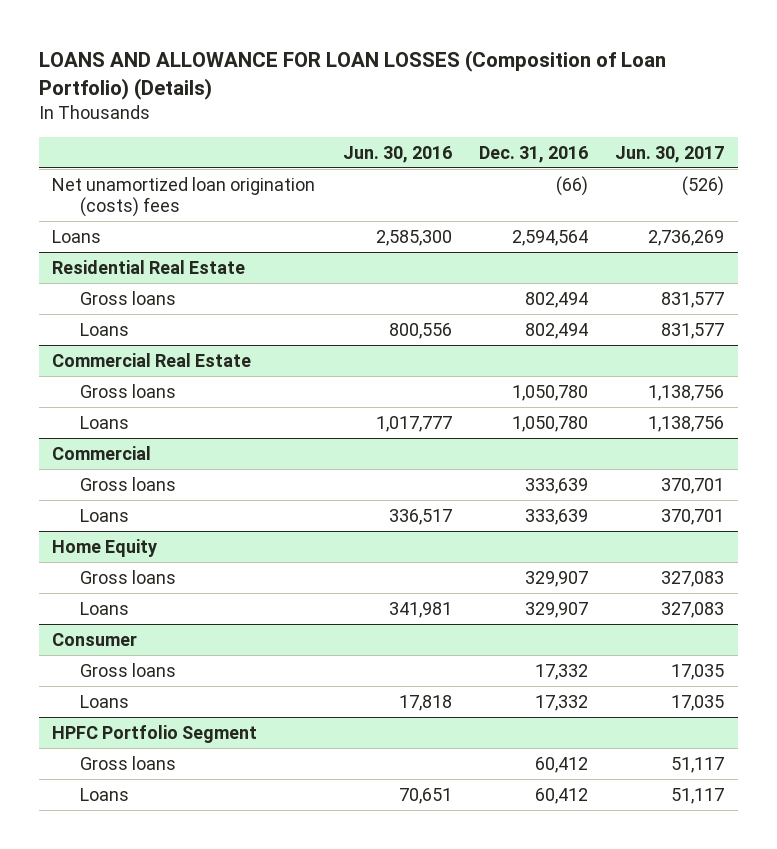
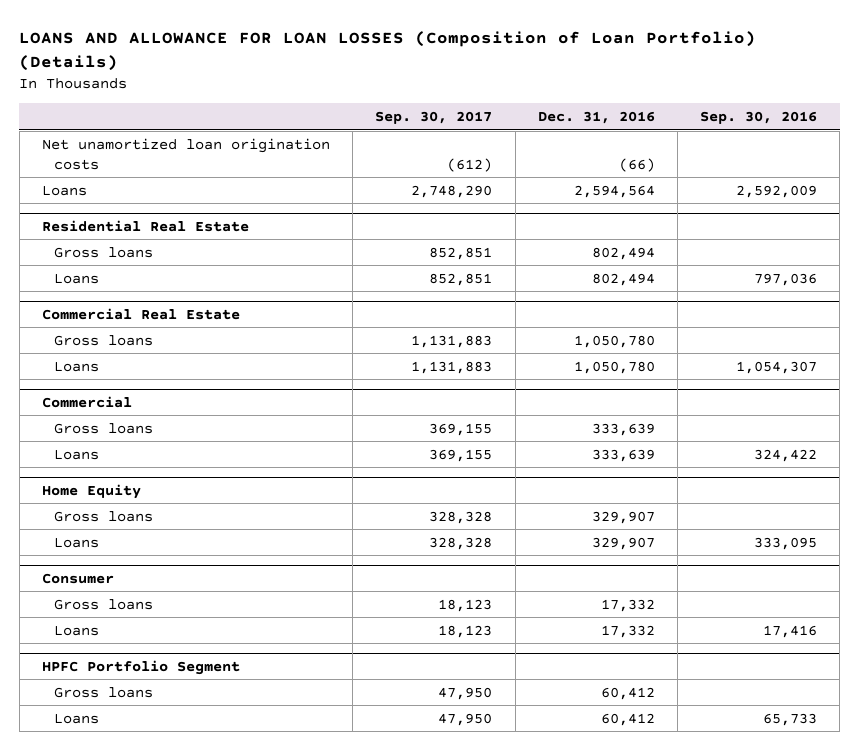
[342,145,452,163] Jun. 30, 2016 -> none
[615,145,725,163] Jun. 30, 2017 -> none
none -> [375,111,493,125] Sep. 30, 2017
none -> [700,111,818,125] Sep. 30, 2016
[52,176,316,217] Net unamortized loan origination (costs) fees -> [42,137,331,170] Net unamortized loan origination costs

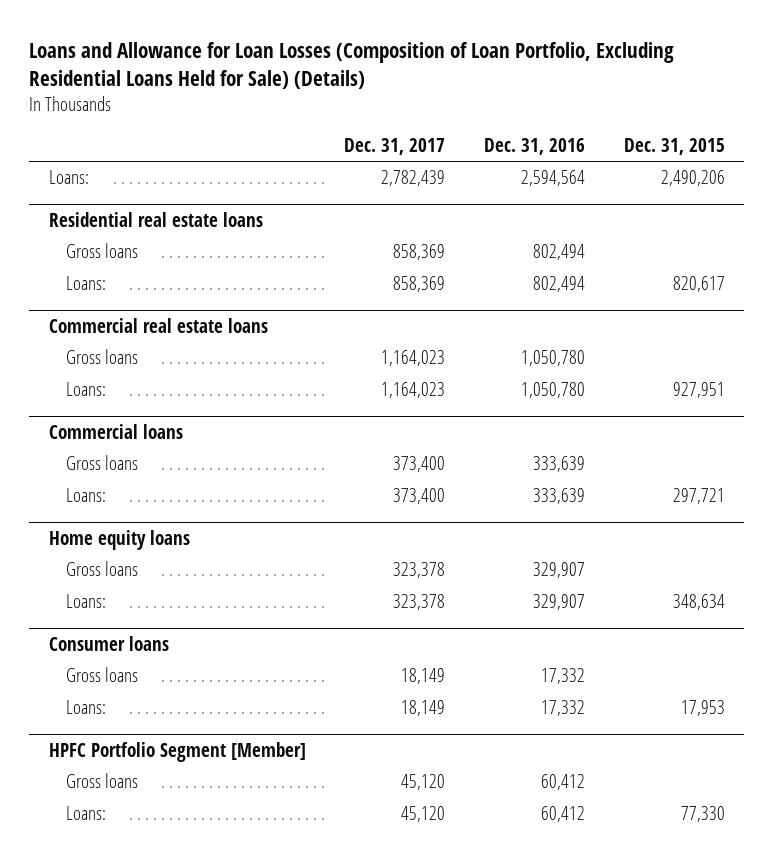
[19,31,757,72] LOANS AND ALLOWANCE FOR LOAN LOSSES (Composition of Loan Portfolio) (Details) -> [29,41,675,90] Loans and Allowance for Loan Losses (Composition of Loan Portfolio, Excluding Residential Loans Held for Sale) (Details)
[375,111,493,125] Sep. 30, 2017 -> none
[700,111,818,125] Sep. 30, 2016 -> none
none -> [344,137,446,155] Dec. 31, 2017
none -> [623,137,725,155] Dec. 31, 2015
[42,137,331,170] Net unamortized loan origination costs -> none
[42,184,88,196] Loans -> [48,170,89,185] Loans:
[42,219,250,232] Residential Real Estate -> [48,212,263,228] Residential real estate loans
[54,272,100,284] Loans -> [65,276,106,291] Loans:
[42,307,241,320] Commercial Real Estate -> [48,318,268,334] Commercial real estate loans
[54,360,100,372] Loans -> [65,382,106,397] Loans:
[42,395,133,408] Commercial -> [48,424,183,440] Commercial loans
[54,448,100,460] Loans -> [65,488,106,503] Loans:
[42,483,142,499] Home Equity -> [48,530,190,551] Home equity loans
[54,536,100,548] Loans -> [65,594,106,609] Loans:
[42,572,115,584] Consumer -> [48,636,169,652] Consumer loans
[54,624,100,636] Loans -> [65,700,106,715] Loans:
[42,659,241,675] HPFC Portfolio Segment -> [48,742,306,763] HPFC Portfolio Segment [Member]
[54,712,100,724] Loans -> [65,806,106,821] Loans:

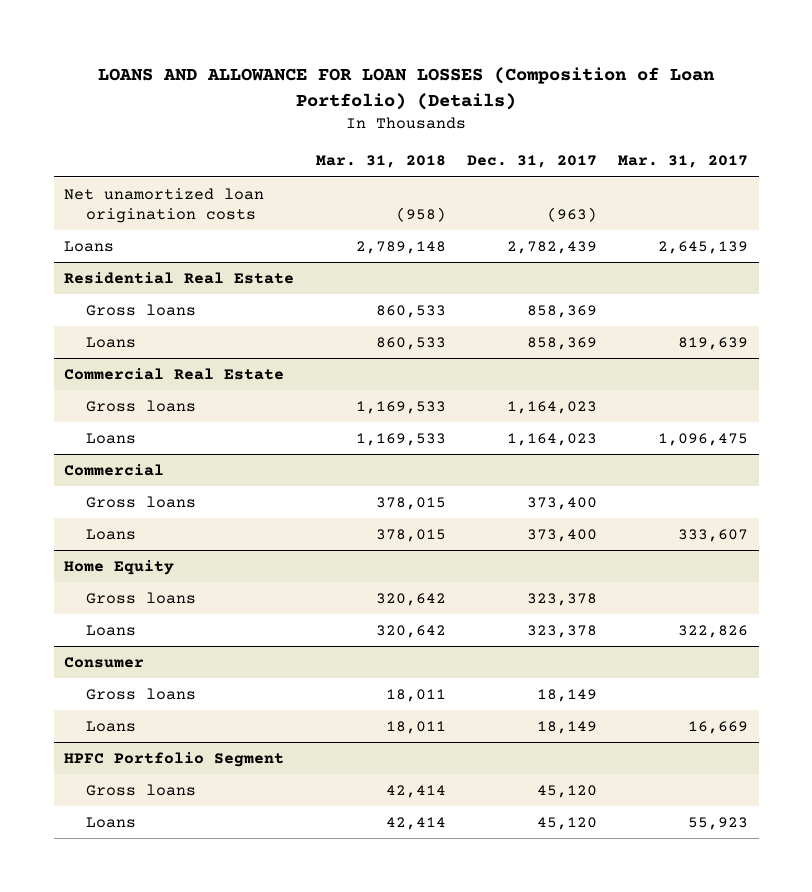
[29,41,675,90] Loans and Allowance for Loan Losses (Composition of Loan Portfolio, Excluding Residential Loans Held for Sale) (Details) -> [98,66,716,110] LOANS AND ALLOWANCE FOR LOAN LOSSES (Composition of Loan Portfolio) (Details)
[484,137,586,155] Dec. 31, 2016 -> none
[623,137,725,155] Dec. 31, 2015 -> none
none -> [315,155,446,169] Mar. 31, 2018
none -> [618,155,749,169] Mar. 31, 2017
none -> [64,187,265,224] Net unamortized loan origination costs
[48,170,89,185] Loans: -> [64,240,115,252] Loans
[48,212,263,228] Residential real estate loans -> [64,271,295,284] Residential Real Estate
[65,276,106,291] Loans: -> [85,336,136,348] Loans
[48,318,268,334] Commercial real estate loans -> [64,367,285,380] Commercial Real Estate
[65,382,106,397] Loans: -> [85,432,136,444] Loans
[48,424,183,440] Commercial loans -> [64,463,165,476] Commercial
[65,488,106,503] Loans: -> [85,528,136,540] Loans
[48,530,190,551] Home equity loans -> [64,559,175,575] Home Equity
[65,594,106,609] Loans: -> [85,624,136,636] Loans
[48,636,169,652] Consumer loans -> [64,656,145,668] Consumer
[65,700,106,715] Loans: -> [85,720,136,732] Loans
[48,742,306,763] HPFC Portfolio Segment [Member] -> [64,751,285,767] HPFC Portfolio Segment
[65,806,106,821] Loans: -> [85,816,136,828] Loans

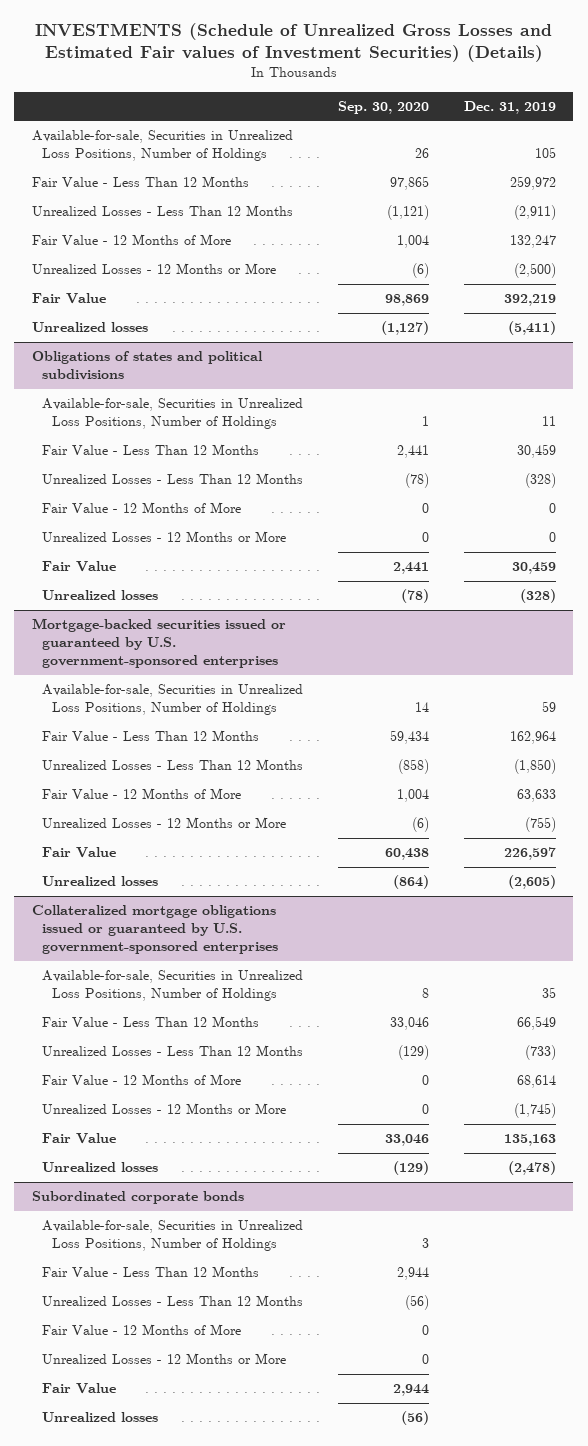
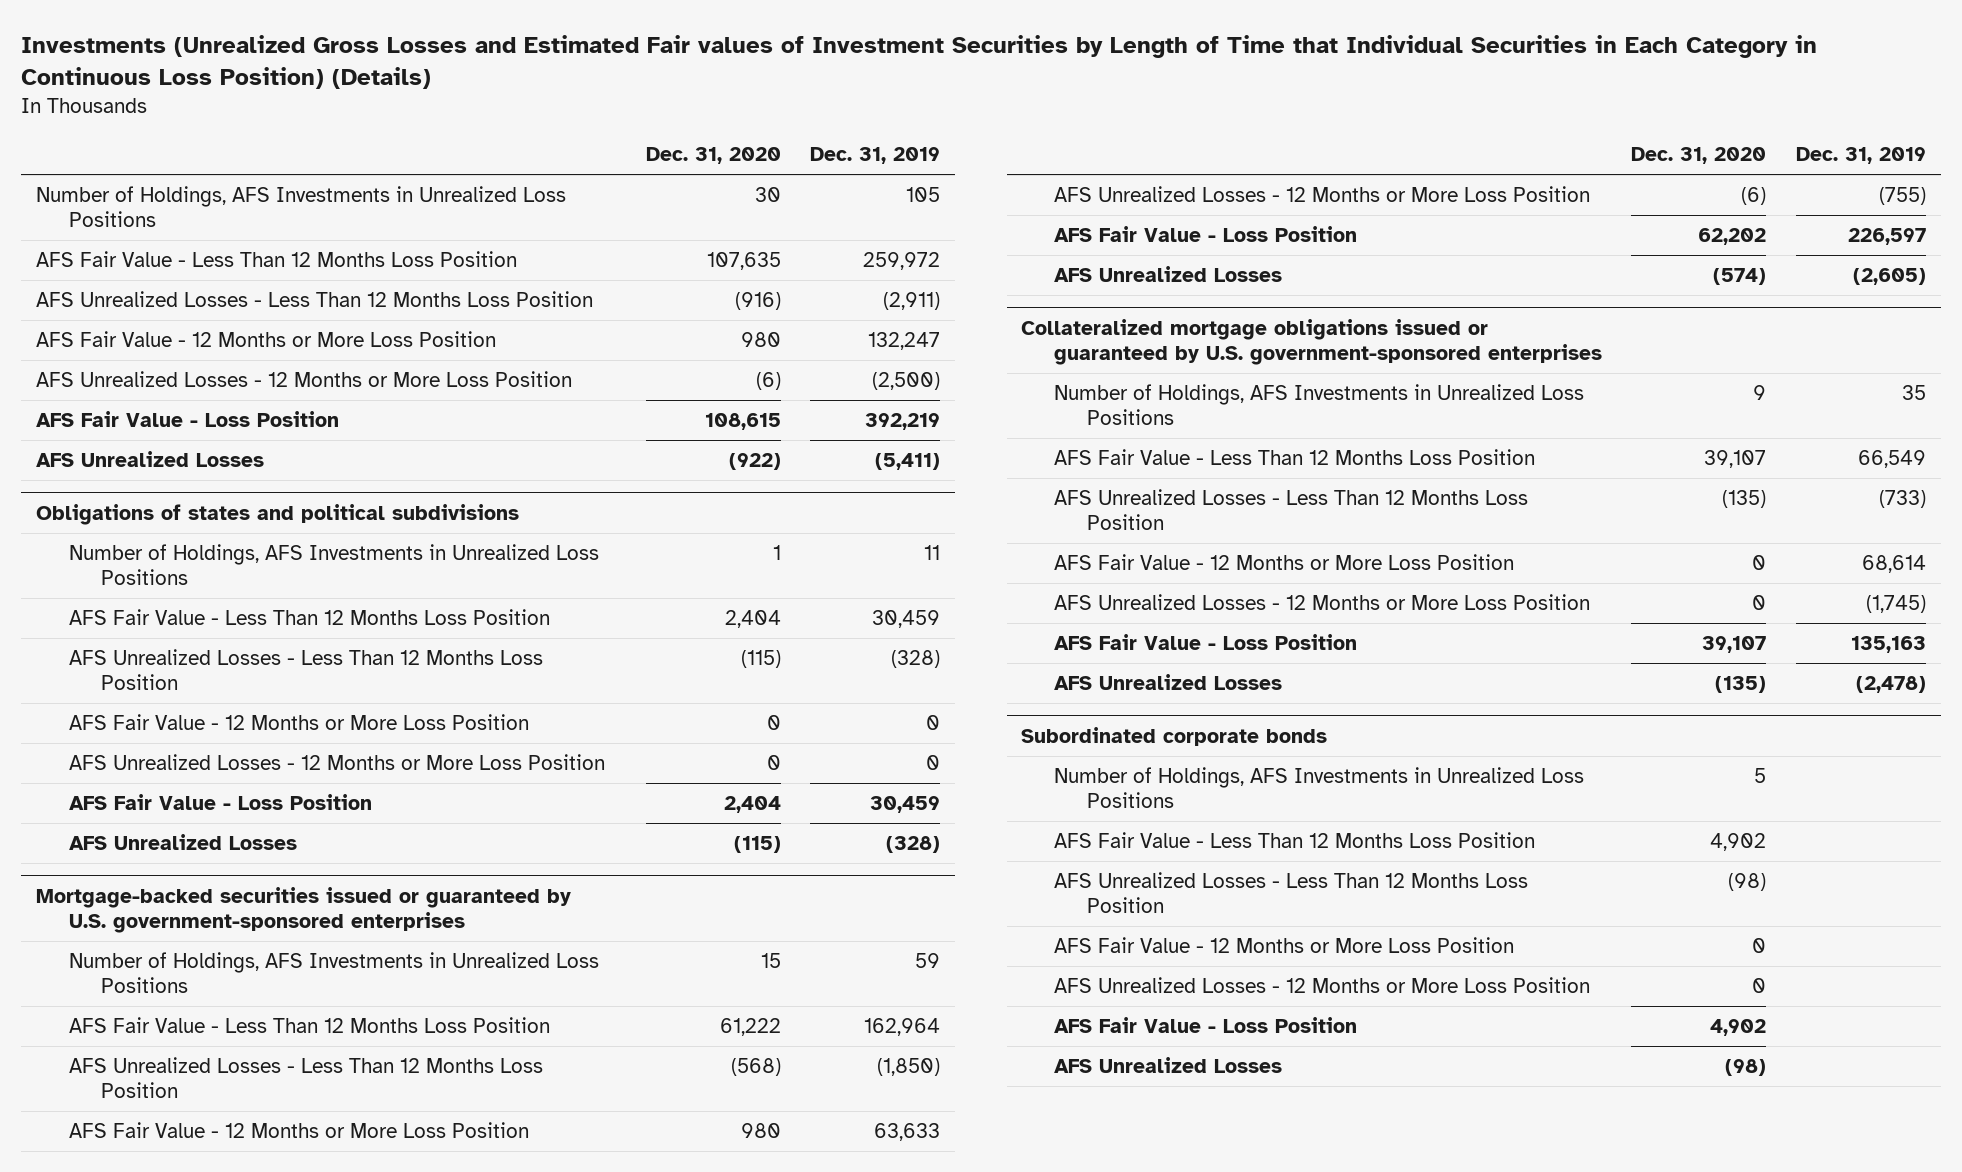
[34,23,552,63] INVESTMENTS (Schedule of Unrealized Gross Losses and Estimated Fair values of Investment Securities) (Details) -> [21,35,1818,90] Investments (Unrealized Gross Losses and Estimated Fair values of Investment Securities by Length of Time that Individual Securities in Each Category in Continuous Loss Position) (Details)
[337,100,429,114] Sep. 30, 2020 -> none
none -> [646,146,782,164] Dec. 31, 2020
[31,130,293,162] Available-for-sale, Securities in Unrealized Loss Positions, Number of Holdings -> [36,186,567,228] Number of Holdings, AFS Investments in Unrealized Loss Positions
[31,176,249,188] Fair Value - Less Than 12 Months -> [36,251,518,268] AFS Fair Value - Less Than 12 Months Loss Position
[31,205,293,217] Unrealized Losses - Less Than 12 Months -> [36,291,594,308] AFS Unrealized Losses - Less Than 12 Months Loss Position
[31,234,231,246] Fair Value - 12 Months of More -> [36,331,497,348] AFS Fair Value - 12 Months or More Loss Position
[31,263,276,275] Unrealized Losses - 12 Months or More -> [36,371,573,388] AFS Unrealized Losses - 12 Months or More Loss Position
[31,293,106,305] Fair Value -> [36,411,340,428] AFS Fair Value - Loss Position
[31,322,148,333] Unrealized losses -> [36,451,265,468] AFS Unrealized Losses
[41,398,303,430] Available-for-sale, Securities in Unrealized Loss Positions, Number of Holdings -> [68,544,599,586] Number of Holdings, AFS Investments in Unrealized Loss Positions
[41,444,259,456] Fair Value - Less Than 12 Months -> [68,609,550,626] AFS Fair Value - Less Than 12 Months Loss Position
[41,473,303,485] Unrealized Losses - Less Than 12 Months -> [68,649,543,691] AFS Unrealized Losses - Less Than 12 Months Loss Position
[41,502,241,514] Fair Value - 12 Months of More -> [68,714,529,731] AFS Fair Value - 12 Months or More Loss Position
[41,531,286,543] Unrealized Losses - 12 Months or More -> [68,754,605,771] AFS Unrealized Losses - 12 Months or More Loss Position
[41,561,116,573] Fair Value -> [68,794,372,811] AFS Fair Value - Loss Position
[41,590,158,601] Unrealized losses -> [68,834,297,851] AFS Unrealized Losses
[41,684,303,716] Available-for-sale, Securities in Unrealized Loss Positions, Number of Holdings -> [68,952,599,994] Number of Holdings, AFS Investments in Unrealized Loss Positions
[41,730,259,742] Fair Value - Less Than 12 Months -> [68,1017,550,1034] AFS Fair Value - Less Than 12 Months Loss Position
[41,759,303,771] Unrealized Losses - Less Than 12 Months -> [68,1057,543,1099] AFS Unrealized Losses - Less Than 12 Months Loss Position
[41,788,241,800] Fair Value - 12 Months of More -> [68,1122,529,1139] AFS Fair Value - 12 Months or More Loss Position
[41,817,286,829] Unrealized Losses - 12 Months or More -> [1054,186,1591,203] AFS Unrealized Losses - 12 Months or More Loss Position
[41,847,116,859] Fair Value -> [1054,226,1358,243] AFS Fair Value - Loss Position
[41,876,158,887] Unrealized losses -> [1054,266,1283,283] AFS Unrealized Losses
[41,970,303,1002] Available-for-sale, Securities in Unrealized Loss Positions, Number of Holdings -> [1054,384,1585,426] Number of Holdings, AFS Investments in Unrealized Loss Positions
[41,1016,259,1028] Fair Value - Less Than 12 Months -> [1054,449,1536,466] AFS Fair Value - Less Than 12 Months Loss Position
[41,1045,303,1057] Unrealized Losses - Less Than 12 Months -> [1054,489,1529,531] AFS Unrealized Losses - Less Than 12 Months Loss Position
[41,1074,241,1086] Fair Value - 12 Months of More -> [1054,554,1515,571] AFS Fair Value - 12 Months or More Loss Position
[41,1103,286,1115] Unrealized Losses - 12 Months or More -> [1054,594,1591,611] AFS Unrealized Losses - 12 Months or More Loss Position
[41,1133,116,1145] Fair Value -> [1054,634,1358,651] AFS Fair Value - Loss Position
[41,1162,158,1173] Unrealized losses -> [1054,674,1283,691] AFS Unrealized Losses
[41,1220,303,1252] Available-for-sale, Securities in Unrealized Loss Positions, Number of Holdings -> [1054,767,1585,809] Number of Holdings, AFS Investments in Unrealized Loss Positions
[41,1266,259,1278] Fair Value - Less Than 12 Months -> [1054,832,1536,849] AFS Fair Value - Less Than 12 Months Loss Position
[41,1295,303,1307] Unrealized Losses - Less Than 12 Months -> [1054,872,1529,914] AFS Unrealized Losses - Less Than 12 Months Loss Position
[41,1324,241,1336] Fair Value - 12 Months of More -> [1054,937,1515,954] AFS Fair Value - 12 Months or More Loss Position
[41,1353,286,1365] Unrealized Losses - 12 Months or More -> [1054,977,1591,994] AFS Unrealized Losses - 12 Months or More Loss Position
[41,1383,116,1395] Fair Value -> [1054,1017,1358,1034] AFS Fair Value - Loss Position
[41,1412,158,1423] Unrealized losses -> [1054,1057,1283,1074] AFS Unrealized Losses

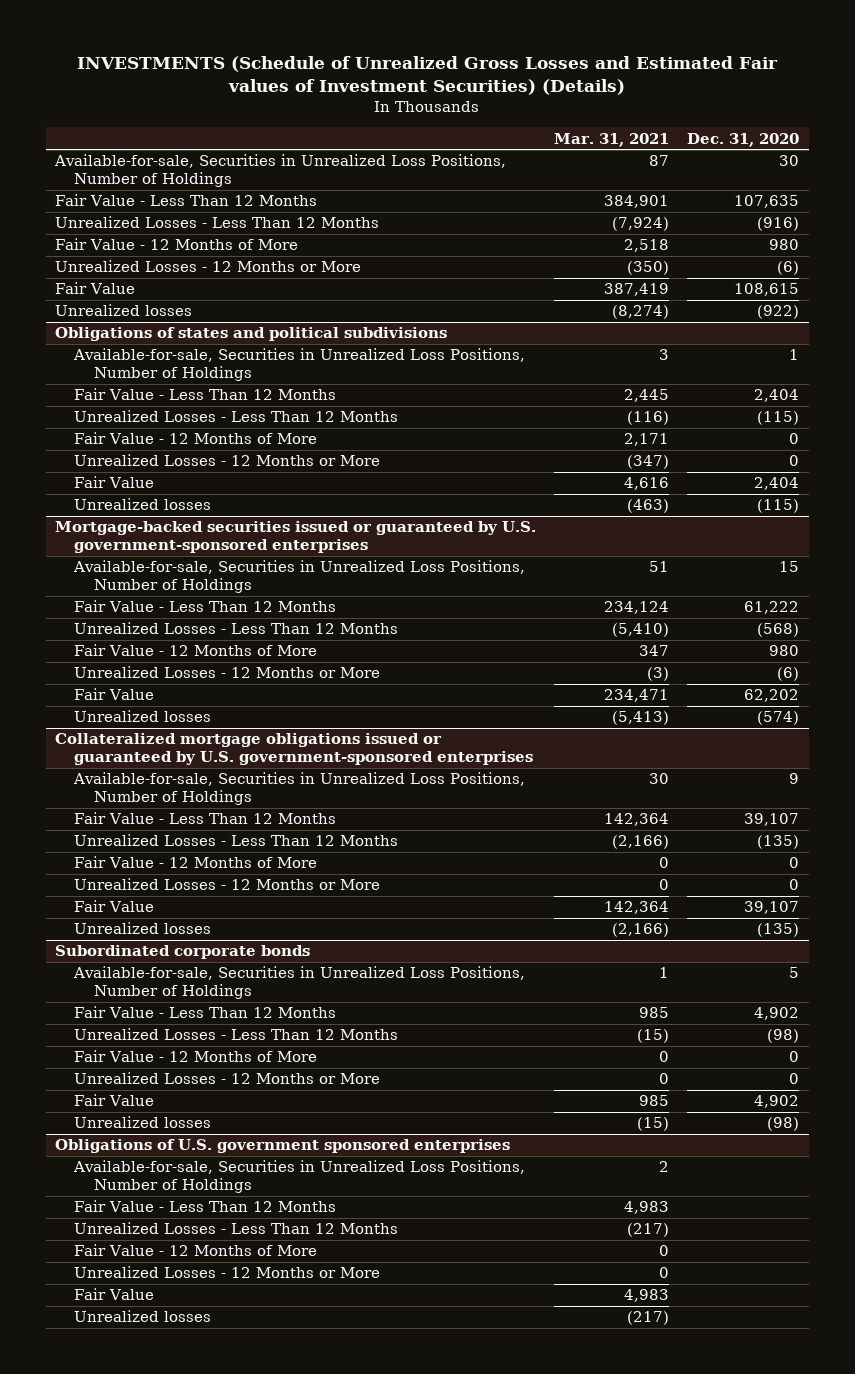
[21,35,1818,90] Investments (Unrealized Gross Losses and Estimated Fair values of Investment Securities by Length of Time that Individual Securities in Each Category in Continuous Loss Position) (Details) -> [77,56,779,96] INVESTMENTS (Schedule of Unrealized Gross Losses and Estimated Fair values of Investment Securities) (Details)
[810,146,941,164] Dec. 31, 2019 -> none
none -> [554,132,670,147] Mar. 31, 2021
[36,186,567,228] Number of Holdings, AFS Investments in Unrealized Loss Positions -> [54,154,507,188] Available-for-sale, Securities in Unrealized Loss Positions, Number of Holdings
[36,251,518,268] AFS Fair Value - Less Than 12 Months Loss Position -> [55,194,318,207] Fair Value - Less Than 12 Months
[36,291,594,308] AFS Unrealized Losses - Less Than 12 Months Loss Position -> [55,216,380,229] Unrealized Losses - Less Than 12 Months
[36,331,497,348] AFS Fair Value - 12 Months or More Loss Position -> [55,238,299,251] Fair Value - 12 Months of More
[36,371,573,388] AFS Unrealized Losses - 12 Months or More Loss Position -> [55,260,362,273] Unrealized Losses - 12 Months or More
[36,411,340,428] AFS Fair Value - Loss Position -> [55,282,136,295] Fair Value
[36,451,265,468] AFS Unrealized Losses -> [55,304,193,317] Unrealized losses
[68,544,599,586] Number of Holdings, AFS Investments in Unrealized Loss Positions -> [73,348,526,382] Available-for-sale, Securities in Unrealized Loss Positions, Number of Holdings
[68,609,550,626] AFS Fair Value - Less Than 12 Months Loss Position -> [74,388,337,401] Fair Value - Less Than 12 Months
[68,649,543,691] AFS Unrealized Losses - Less Than 12 Months Loss Position -> [74,410,399,423] Unrealized Losses - Less Than 12 Months
[68,714,529,731] AFS Fair Value - 12 Months or More Loss Position -> [74,432,318,445] Fair Value - 12 Months of More
[68,754,605,771] AFS Unrealized Losses - 12 Months or More Loss Position -> [74,454,381,467] Unrealized Losses - 12 Months or More
[68,794,372,811] AFS Fair Value - Loss Position -> [74,476,155,489] Fair Value
[68,834,297,851] AFS Unrealized Losses -> [74,498,212,511] Unrealized losses
[68,952,599,994] Number of Holdings, AFS Investments in Unrealized Loss Positions -> [73,560,526,594] Available-for-sale, Securities in Unrealized Loss Positions, Number of Holdings
[68,1017,550,1034] AFS Fair Value - Less Than 12 Months Loss Position -> [74,600,337,613] Fair Value - Less Than 12 Months
[68,1057,543,1099] AFS Unrealized Losses - Less Than 12 Months Loss Position -> [74,622,399,635] Unrealized Losses - Less Than 12 Months
[68,1122,529,1139] AFS Fair Value - 12 Months or More Loss Position -> [74,644,318,657] Fair Value - 12 Months of More
[1054,186,1591,203] AFS Unrealized Losses - 12 Months or More Loss Position -> [74,666,381,679] Unrealized Losses - 12 Months or More
[1054,226,1358,243] AFS Fair Value - Loss Position -> [74,688,155,701] Fair Value
[1054,266,1283,283] AFS Unrealized Losses -> [74,710,212,723] Unrealized losses
[1054,384,1585,426] Number of Holdings, AFS Investments in Unrealized Loss Positions -> [73,772,526,806] Available-for-sale, Securities in Unrealized Loss Positions, Number of Holdings
[1054,449,1536,466] AFS Fair Value - Less Than 12 Months Loss Position -> [74,812,337,825] Fair Value - Less Than 12 Months
[1054,489,1529,531] AFS Unrealized Losses - Less Than 12 Months Loss Position -> [74,834,399,847] Unrealized Losses - Less Than 12 Months
[1054,554,1515,571] AFS Fair Value - 12 Months or More Loss Position -> [74,856,318,869] Fair Value - 12 Months of More
[1054,594,1591,611] AFS Unrealized Losses - 12 Months or More Loss Position -> [74,878,381,891] Unrealized Losses - 12 Months or More
[1054,634,1358,651] AFS Fair Value - Loss Position -> [74,900,155,913] Fair Value
[1054,674,1283,691] AFS Unrealized Losses -> [74,922,212,935] Unrealized losses
[1054,767,1585,809] Number of Holdings, AFS Investments in Unrealized Loss Positions -> [73,966,526,1000] Available-for-sale, Securities in Unrealized Loss Positions, Number of Holdings
[1054,832,1536,849] AFS Fair Value - Less Than 12 Months Loss Position -> [74,1006,337,1019] Fair Value - Less Than 12 Months
[1054,872,1529,914] AFS Unrealized Losses - Less Than 12 Months Loss Position -> [74,1028,399,1041] Unrealized Losses - Less Than 12 Months
[1054,937,1515,954] AFS Fair Value - 12 Months or More Loss Position -> [74,1050,318,1063] Fair Value - 12 Months of More
[1054,977,1591,994] AFS Unrealized Losses - 12 Months or More Loss Position -> [74,1072,381,1085] Unrealized Losses - 12 Months or More
[1054,1017,1358,1034] AFS Fair Value - Loss Position -> [74,1094,155,1107] Fair Value
[1054,1057,1283,1074] AFS Unrealized Losses -> [74,1116,212,1129] Unrealized losses
none -> [55,1139,511,1154] Obligations of U.S. government sponsored enterprises
none -> [73,1160,526,1194] Available-for-sale, Securities in Unrealized Loss Positions, Number of Holdings
none -> [74,1200,337,1213] Fair Value - Less Than 12 Months
none -> [74,1222,399,1235] Unrealized Losses - Less Than 12 Months
none -> [74,1244,318,1257] Fair Value - 12 Months of More
none -> [74,1266,381,1279] Unrealized Losses - 12 Months or More
none -> [74,1288,155,1301] Fair Value
none -> [74,1310,212,1323] Unrealized losses

